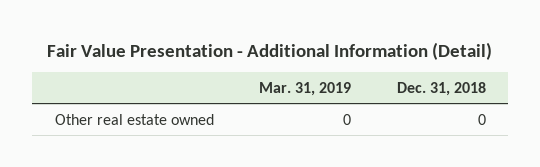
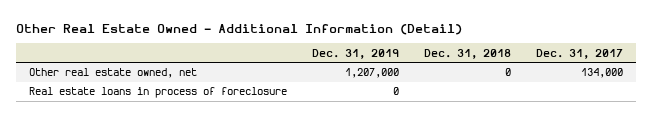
[47,41,493,60] Fair Value Presentation - Additional Information (Detail) -> [16,23,463,35] Other Real Estate Owned - Additional Information (Detail)
[259,81,352,96] Mar. 31, 2019 -> none
none -> [311,48,399,59] Dec. 31, 2019
none -> [535,48,623,59] Dec. 31, 2017
[54,113,214,125] Other real estate owned -> [28,68,197,79] Other real estate owned, net
none -> [28,87,287,99] Real estate loans in process of foreclosure

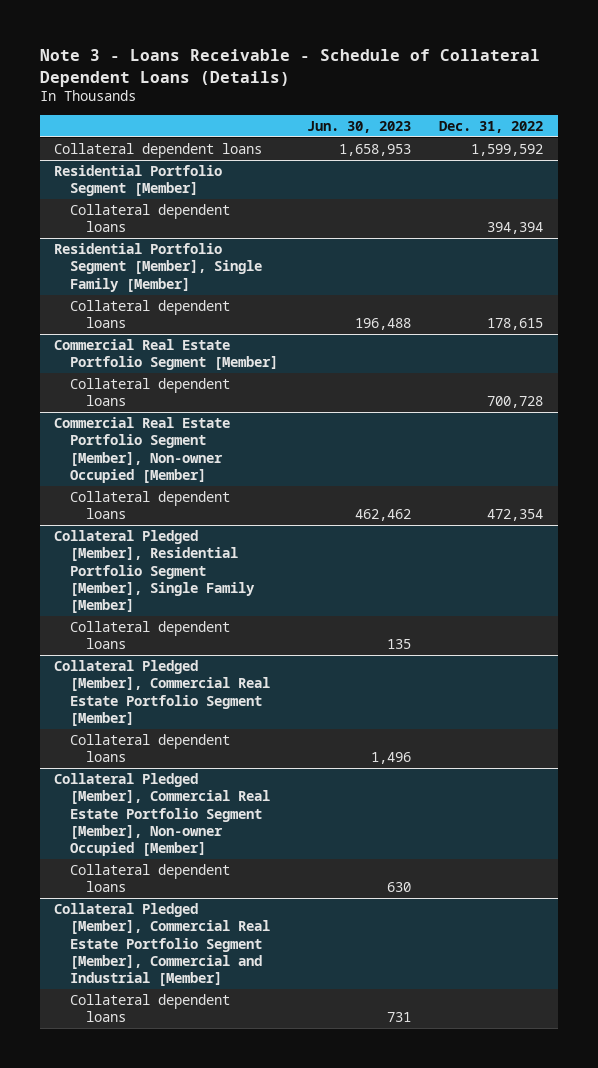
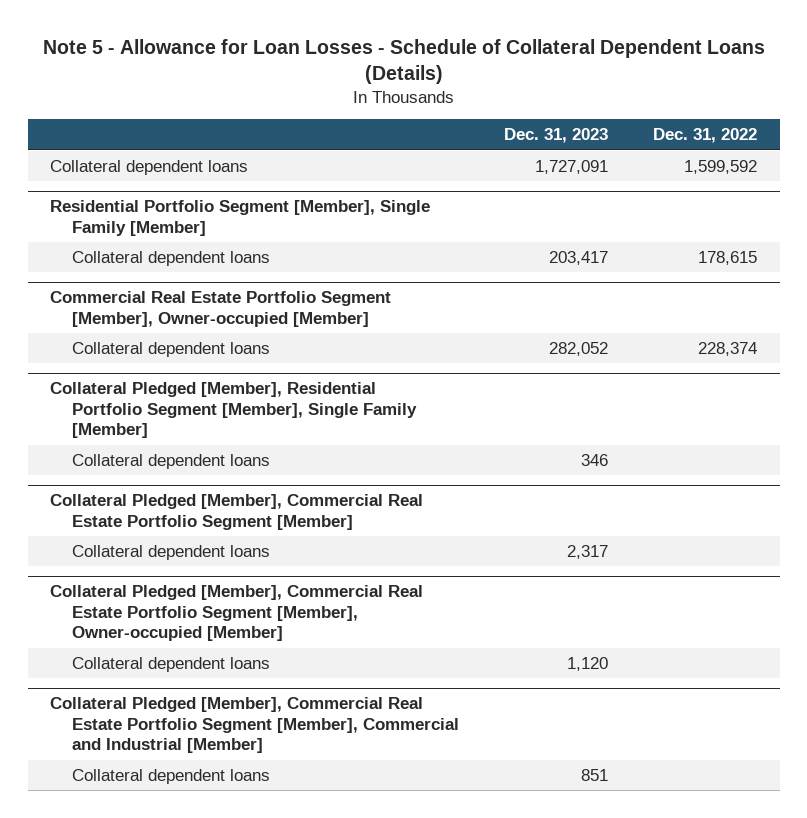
[40,49,541,87] Note 3 - Loans Receivable - Schedule of Collateral Dependent Loans (Details) -> [42,38,765,84] Note 5 - Allowance for Loan Losses - Schedule of Collateral Dependent Loans (Details)
[306,121,411,134] Jun. 30, 2023 -> none
none -> [504,128,609,144] Dec. 31, 2023
[54,164,223,197] Residential Portfolio Segment [Member] -> none
[70,203,231,233] Collateral dependent loans -> none
[54,338,279,371] Commercial Real Estate Portfolio Segment [Member] -> none
[70,377,231,407] Collateral dependent loans -> none
[54,416,231,484] Commercial Real Estate Portfolio Segment [Member], Non-owner Occupied [Member] -> [50,291,392,327] Commercial Real Estate Portfolio Segment [Member], Owner-occupied [Member]
[487,509,544,522] 472,354 -> [698,342,758,357] 228,374
[54,772,271,857] Collateral Pledged [Member], Commercial Real Estate Portfolio Segment [Member], Non-owner Occupied [Member] -> [50,585,424,642] Collateral Pledged [Member], Commercial Real Estate Portfolio Segment [Member], Owner-occupied [Member]

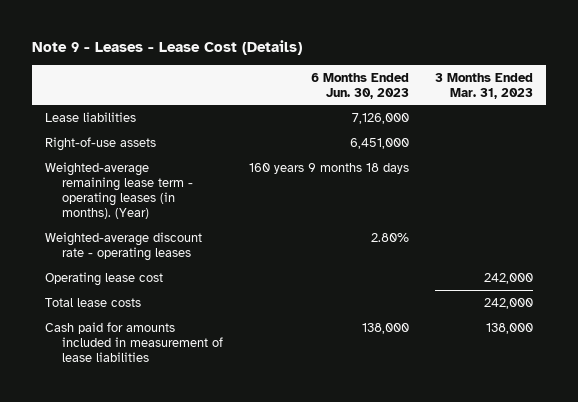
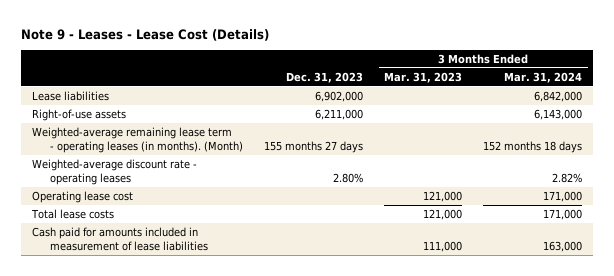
[310,72,409,99] 6 Months Ended Jun. 30, 2023 -> none
none -> [285,71,363,83] Dec. 31, 2023
none -> [504,71,583,83] Mar. 31, 2024
[44,161,193,219] Weighted-average remaining lease term - operating leases (in months). (Year) -> [31,127,243,153] Weighted-average remaining lease term - operating leases (in months). (Month)
[484,272,534,284] 242,000 -> [423,191,463,203] 121,000
[484,297,534,309] 242,000 -> [423,209,463,221] 121,000
[486,322,534,334] 138,000 -> [423,240,463,252] 111,000

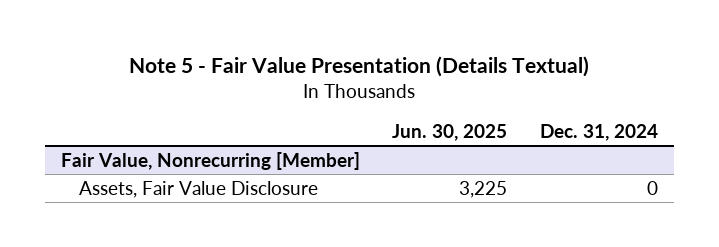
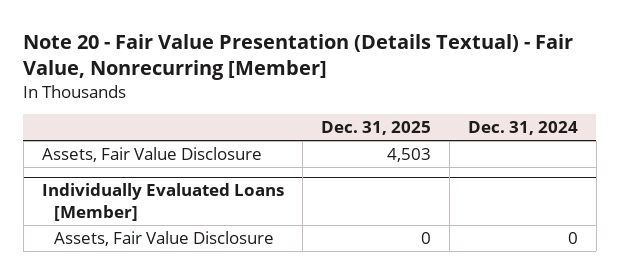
[129,56,590,78] Note 5 - Fair Value Presentation (Details Textual) -> [23,34,574,81] Note 20 - Fair Value Presentation (Details Textual) - Fair Value, Nonrecurring [Member]
[392,123,508,141] Jun. 30, 2025 -> none
none -> [320,121,431,136] Dec. 31, 2025
none -> [41,146,262,162] Assets, Fair Value Disclosure
[61,151,361,170] Fair Value, Nonrecurring [Member] -> [41,183,284,221] Individually Evaluated Loans [Member]

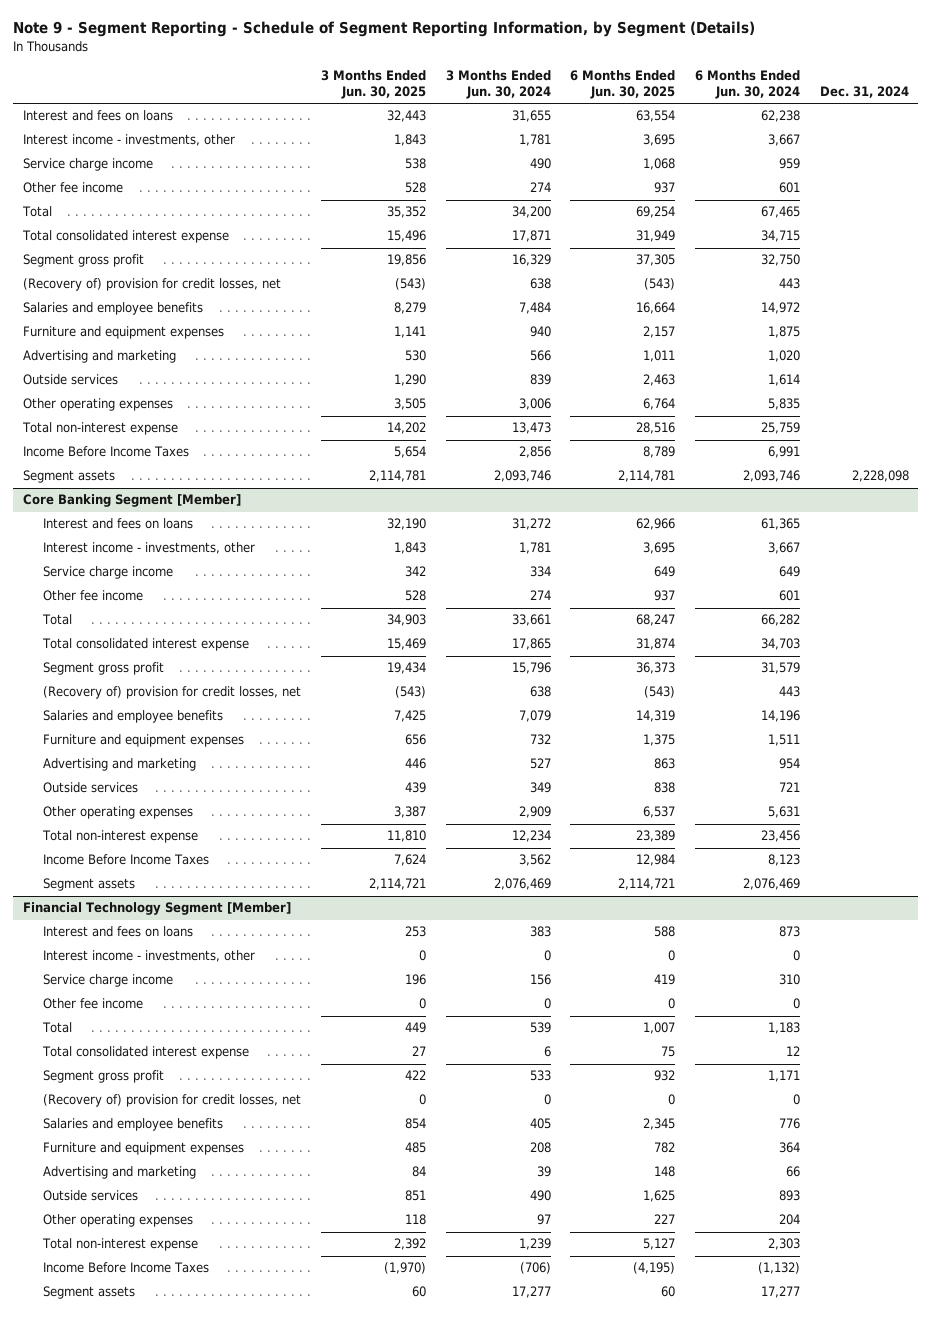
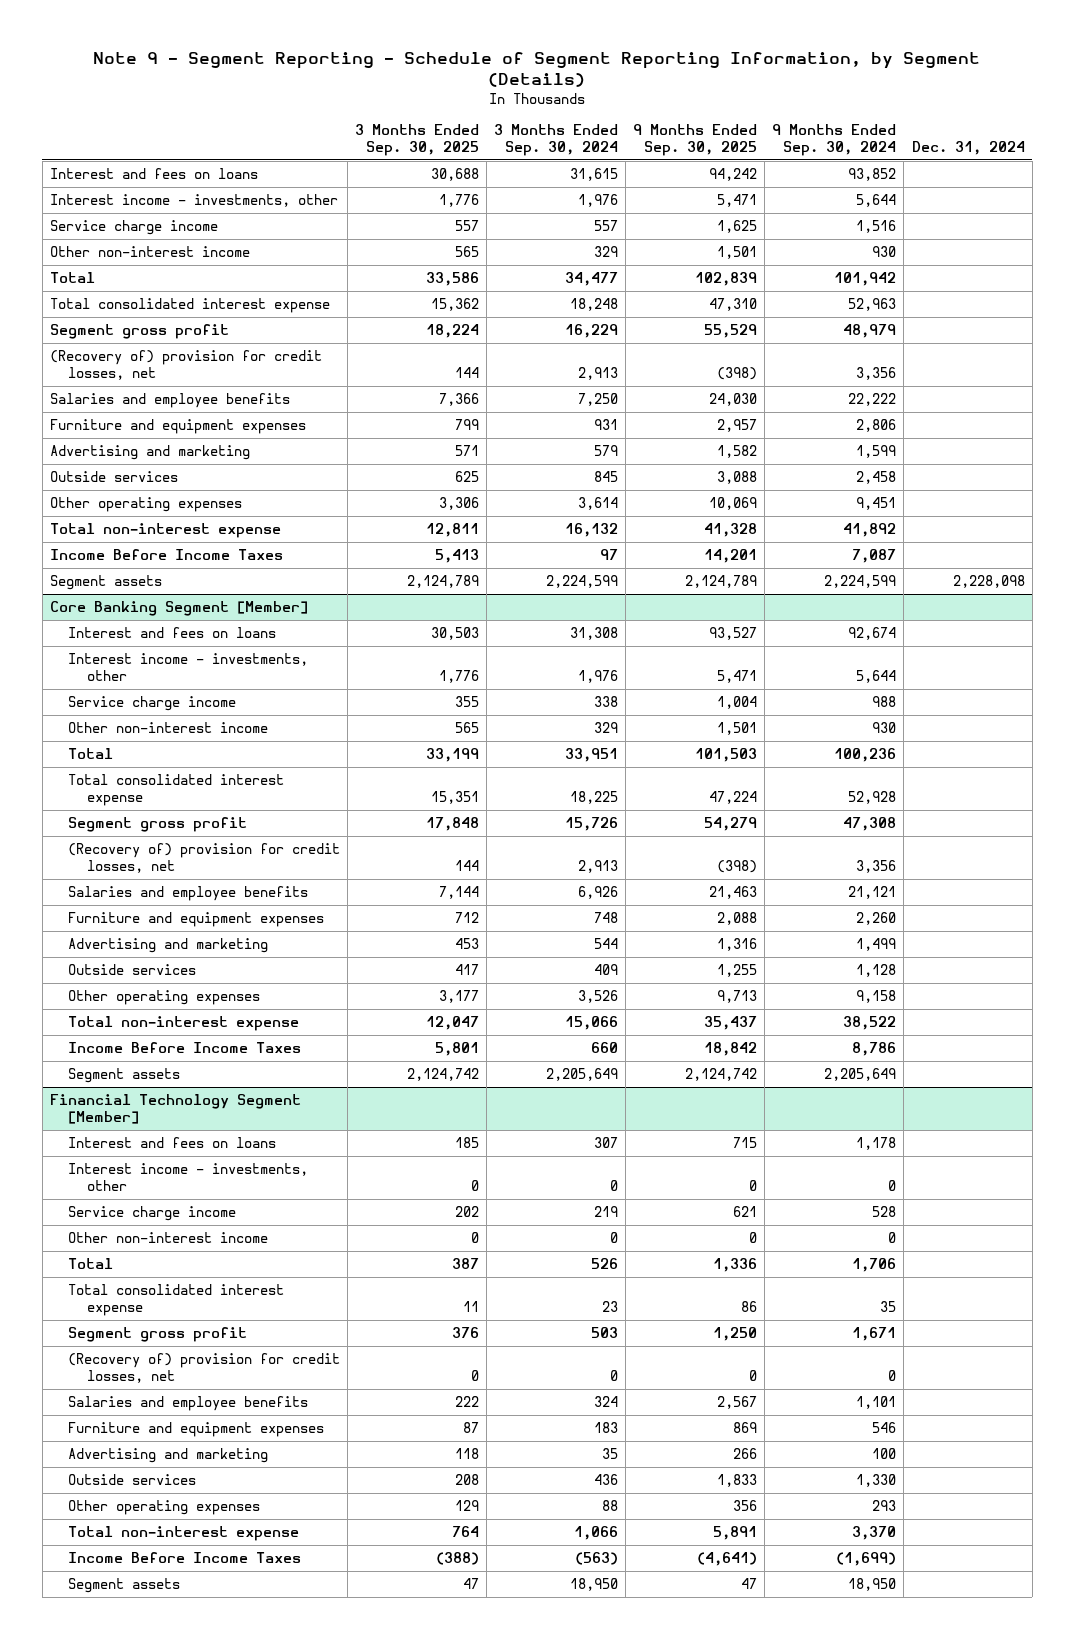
[320,70,426,100] 3 Months Ended Jun. 30, 2025 -> none
[445,70,551,100] 3 Months Ended Jun. 30, 2024 -> none
[570,70,676,100] 6 Months Ended Jun. 30, 2025 -> none
[694,70,800,100] 6 Months Ended Jun. 30, 2024 -> none
none -> [355,124,480,157] 3 Months Ended Sep. 30, 2025
none -> [494,124,619,157] 3 Months Ended Sep. 30, 2024
none -> [633,124,758,157] 9 Months Ended Sep. 30, 2025
none -> [772,124,897,157] 9 Months Ended Sep. 30, 2024
[23,182,124,194] Other fee income -> [50,246,251,258] Other non-interest income
[43,590,144,602] Other fee income -> [68,722,269,734] Other non-interest income
[43,998,144,1010] Other fee income -> [68,1232,269,1244] Other non-interest income

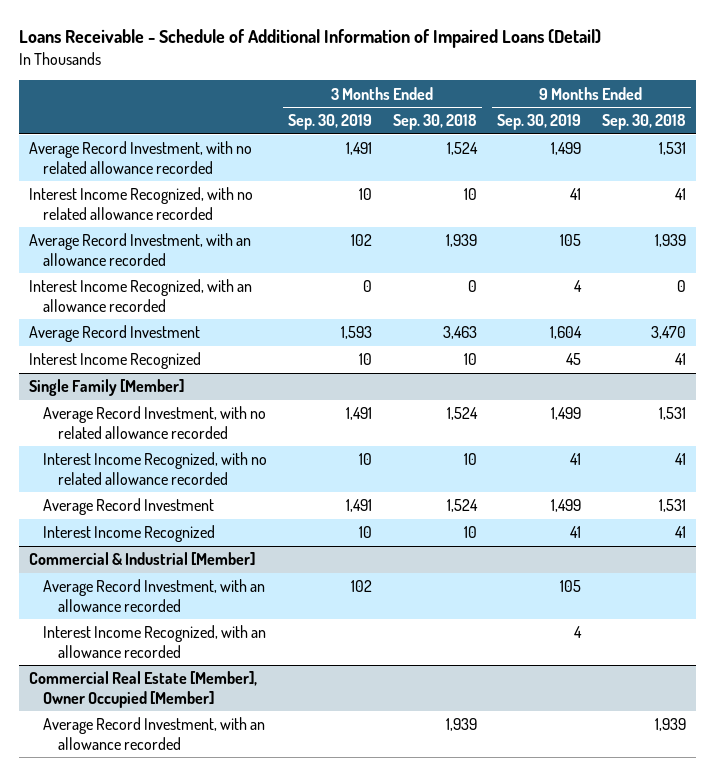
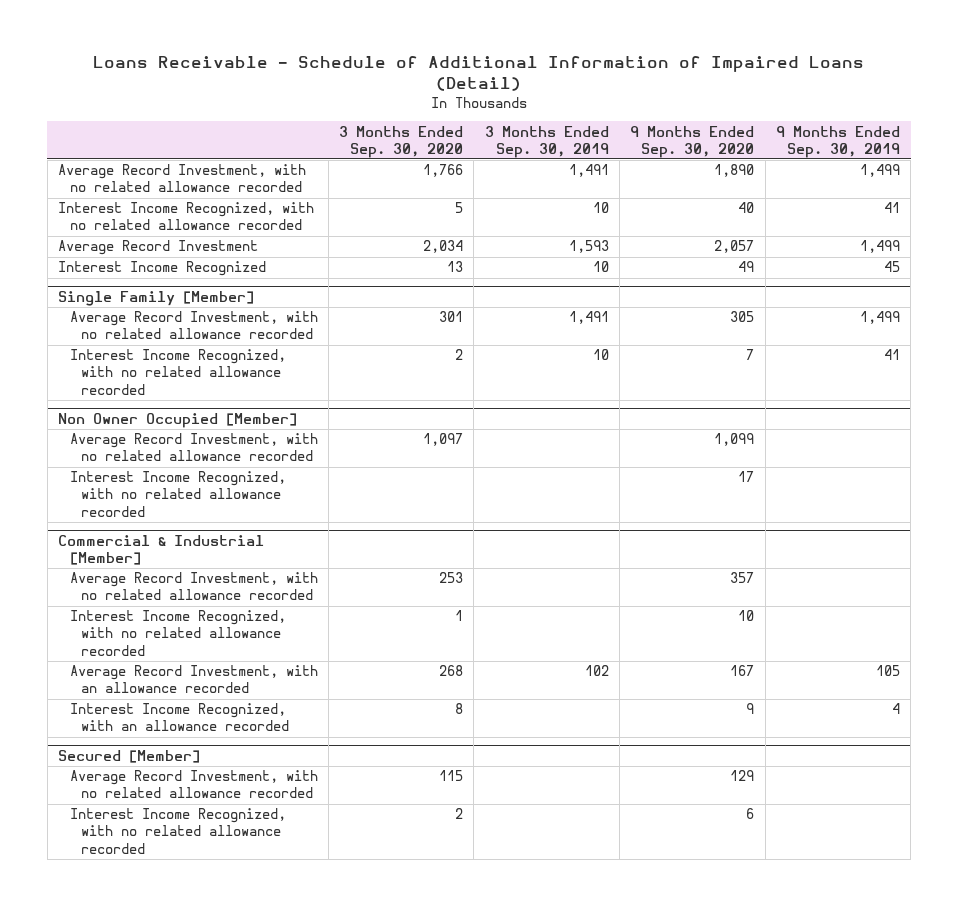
[392,114,477,131] Sep. 30, 2018 -> none
[601,114,686,131] Sep. 30, 2018 -> none
none -> [339,125,464,158] 3 Months Ended Sep. 30, 2020
none -> [630,125,755,158] 9 Months Ended Sep. 30, 2020
[28,233,251,266] Average Record Investment, with an allowance recorded -> none
[28,279,252,312] Interest Income Recognized, with an allowance recorded -> none
[550,326,583,340] 1,604 -> [859,240,900,254] 1,499
[43,498,215,516] Average Record Investment -> none
[43,525,216,543] Interest Income Recognized -> none
none -> [58,412,298,428] Non Owner Occupied [Member]
none -> [69,433,318,462] Average Record Investment, with no related allowance recorded
none -> [69,471,286,517] Interest Income Recognized, with no related allowance recorded
none -> [69,572,318,601] Average Record Investment, with no related allowance recorded
none -> [69,610,286,656] Interest Income Recognized, with no related allowance recorded
[28,671,257,708] Commercial Real Estate [Member], Owner Occupied [Member] -> none
[43,717,266,750] Average Record Investment, with an allowance recorded -> none
none -> [58,749,201,763] Secured [Member]
none -> [69,770,318,799] Average Record Investment, with no related allowance recorded
none -> [69,808,286,854] Interest Income Recognized, with no related allowance recorded

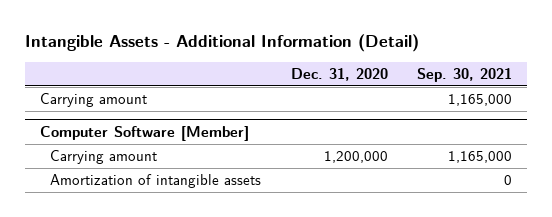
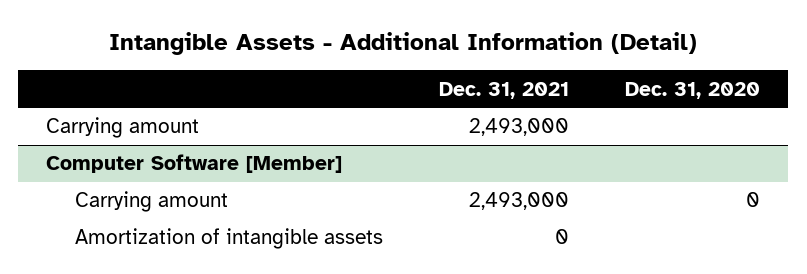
[417,67,513,82] Sep. 30, 2021 -> none
none -> [439,81,570,99] Dec. 31, 2021
[323,151,388,164] 1,200,000 -> [746,192,761,208] 0

